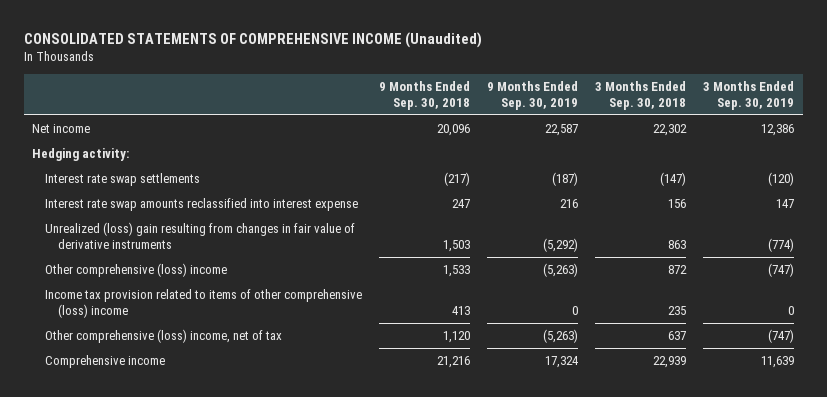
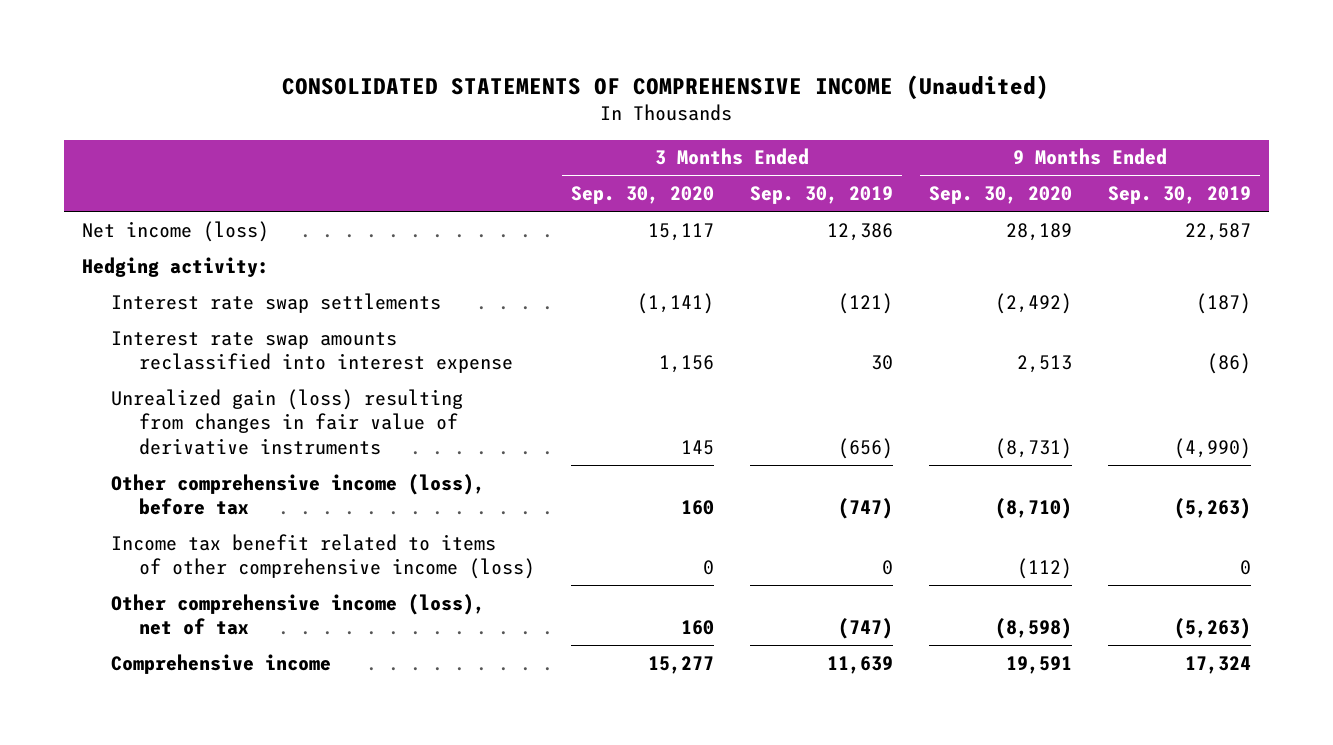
[379,81,471,110] 9 Months Ended Sep. 30, 2018 -> none
[595,81,687,110] 3 Months Ended Sep. 30, 2018 -> none
none -> [571,186,715,205] Sep. 30, 2020
none -> [928,186,1072,205] Sep. 30, 2020
[32,124,91,134] Net income -> [82,220,270,242] Net income (loss)
[768,172,795,187] (120) -> [838,292,894,314] (121)
[560,199,579,209] 216 -> [1206,353,1251,375] (86)
[776,199,795,209] 147 -> [871,355,894,371] 30
[45,222,356,249] Unrealized (loss) gain resulting from changes in fair value of derivative instruments -> [110,388,463,455] Unrealized gain (loss) resulting from changes in fair value of derivative instruments
[543,237,579,252] (5,292) -> [1173,437,1251,459] (4,990)
[768,237,795,252] (774) -> [838,437,894,459] (656)
[45,263,228,278] Other comprehensive (loss) income -> [110,473,485,516] Other comprehensive income (loss), before tax
[45,289,363,318] Income tax provision related to items of other comprehensive (loss) income -> [110,533,536,580] Income tax benefit related to items of other comprehensive income (loss)
[45,329,283,344] Other comprehensive (loss) income, net of tax -> [110,593,485,636] Other comprehensive income (loss), net of tax

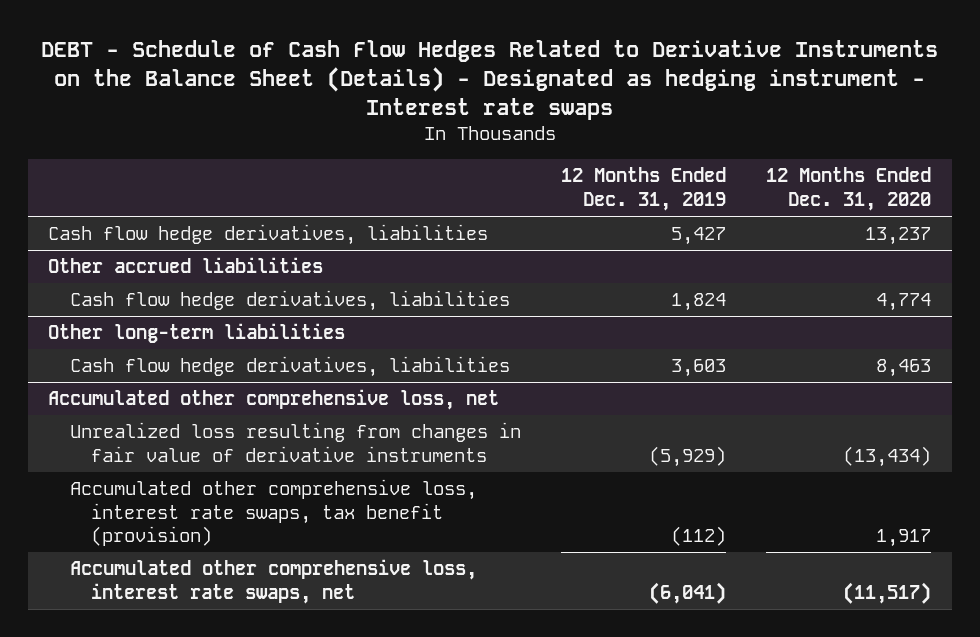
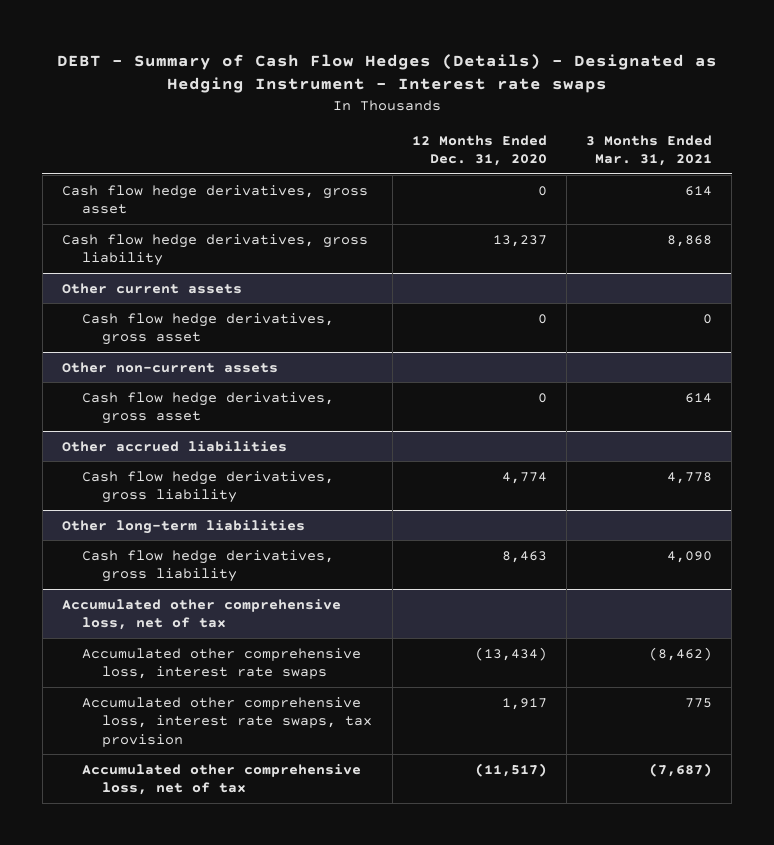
[40,39,938,121] DEBT - Schedule of Cash Flow Hedges Related to Derivative Instruments on the Balance Sheet (Details) - Designated as hedging instrument - Interest rate swaps -> [57,53,718,94] DEBT - Summary of Cash Flow Hedges (Details) - Designated as Hedging Instrument - Interest rate swaps
[561,167,727,211] 12 Months Ended Dec. 31, 2019 -> none
none -> [586,134,713,167] 3 Months Ended Mar. 31, 2021
[48,224,489,246] Cash flow hedge derivatives, liabilities -> [62,184,369,215] Cash flow hedge derivatives, gross asset
[865,227,932,246] 13,237 -> [537,185,547,196] 0
none -> [62,233,369,267] Cash flow hedge derivatives, gross liability
none -> [62,282,243,294] Other current assets
none -> [82,312,335,346] Cash flow hedge derivatives, gross asset
none -> [62,361,279,373] Other non-current assets
none -> [82,391,335,425] Cash flow hedge derivatives, gross asset
[69,290,510,312] Cash flow hedge derivatives, liabilities -> [82,470,335,504] Cash flow hedge derivatives, gross liability
[69,356,510,378] Cash flow hedge derivatives, liabilities -> [82,549,335,583] Cash flow hedge derivatives, gross liability
[48,389,500,411] Accumulated other comprehensive loss, net -> [62,598,342,631] Accumulated other comprehensive loss, net of tax
[69,422,521,462] Unrealized loss resulting from changes in fair value of derivative instruments -> [82,647,362,680] Accumulated other comprehensive loss, interest rate swaps
[69,479,477,547] Accumulated other comprehensive loss, interest rate swaps, tax benefit (provision) -> [82,696,373,747] Accumulated other comprehensive loss, interest rate swaps, tax provision
[69,559,477,604] Accumulated other comprehensive loss, interest rate swaps, net -> [82,763,362,796] Accumulated other comprehensive loss, net of tax

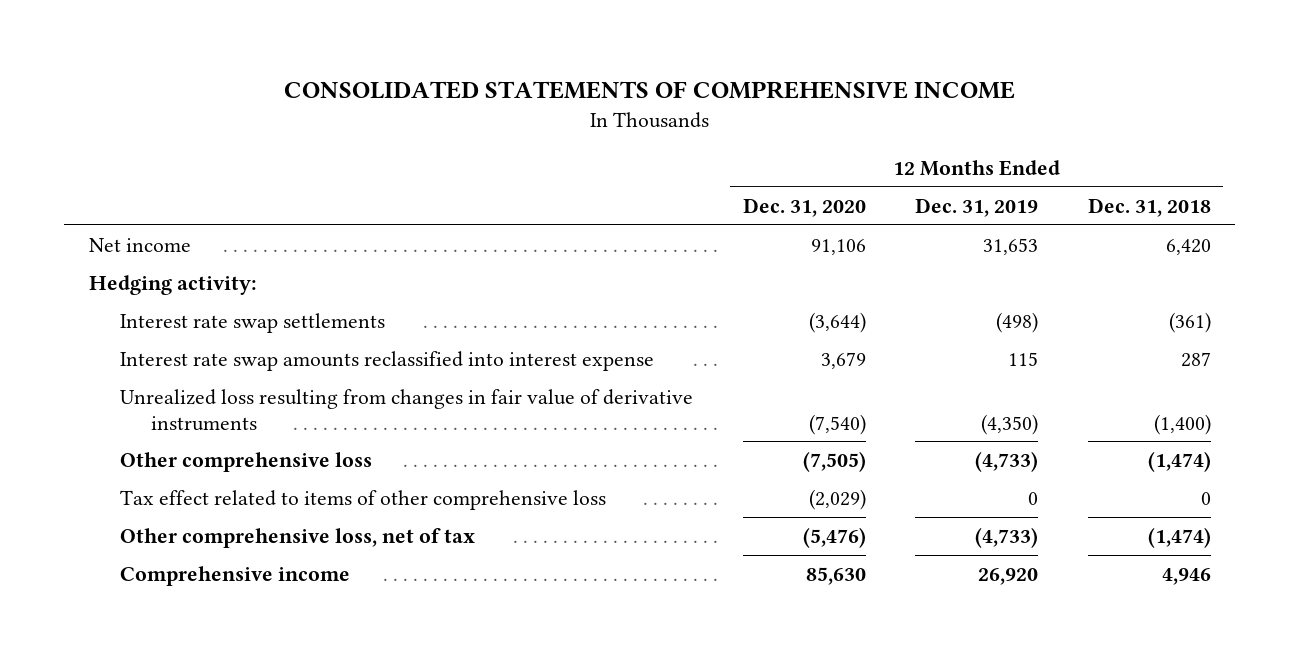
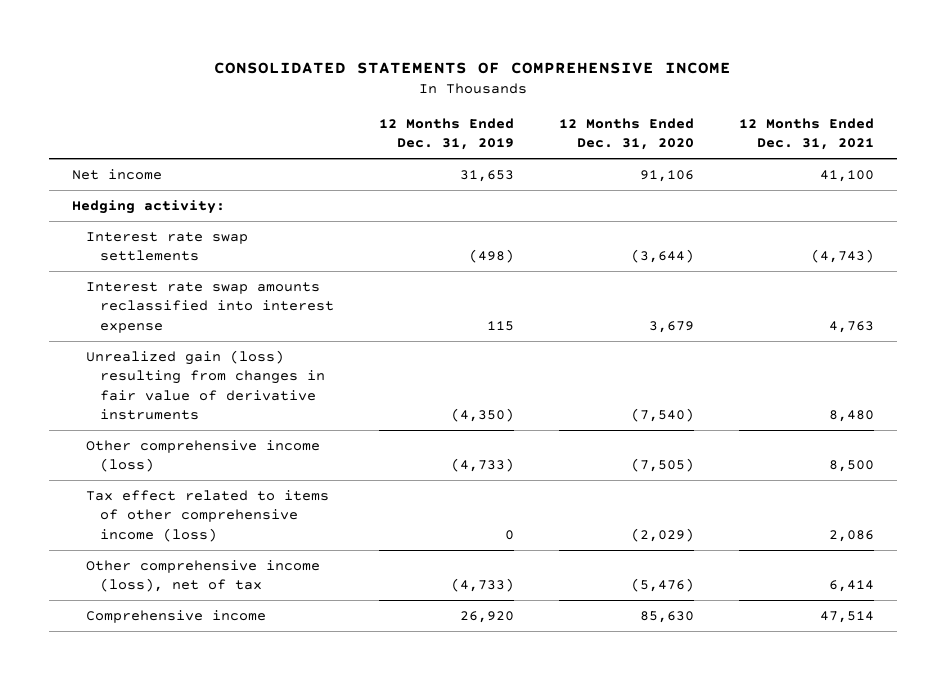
[1087,197,1211,217] Dec. 31, 2018 -> none
none -> [739,117,875,151] 12 Months Ended Dec. 31, 2021
[120,388,694,431] Unrealized loss resulting from changes in fair value of derivative instruments -> [85,349,325,421] Unrealized gain (loss) resulting from changes in fair value of derivative instruments
[120,451,373,472] Other comprehensive loss -> [85,439,320,473] Other comprehensive income (loss)
[120,489,607,510] Tax effect related to items of other comprehensive loss -> [85,489,329,542] Tax effect related to items of other comprehensive income (loss)
[120,527,476,548] Other comprehensive loss, net of tax -> [85,559,320,593] Other comprehensive income (loss), net of tax

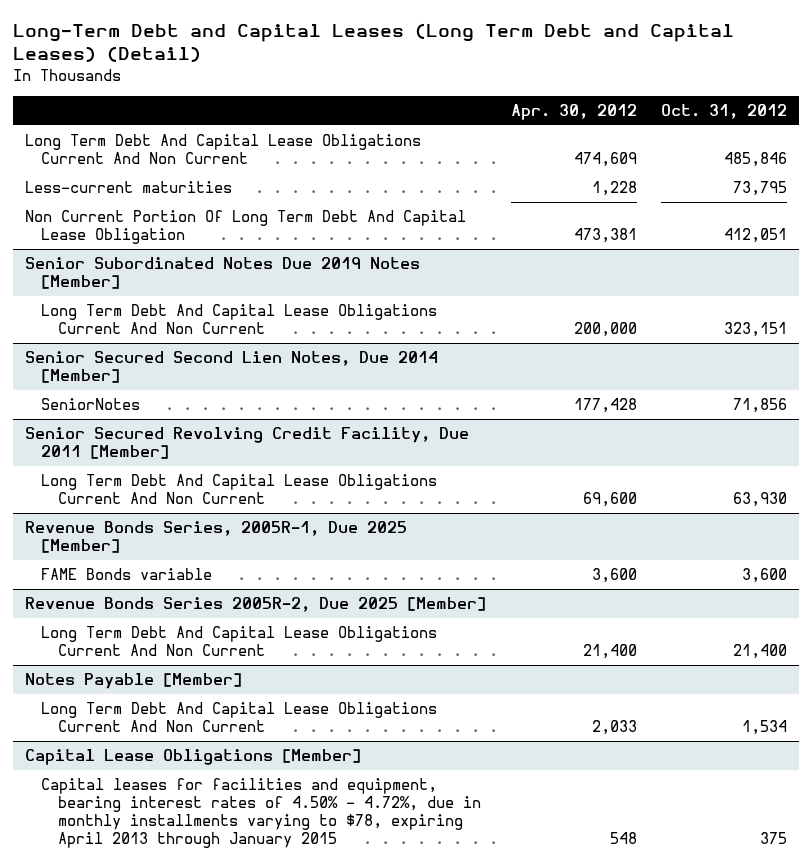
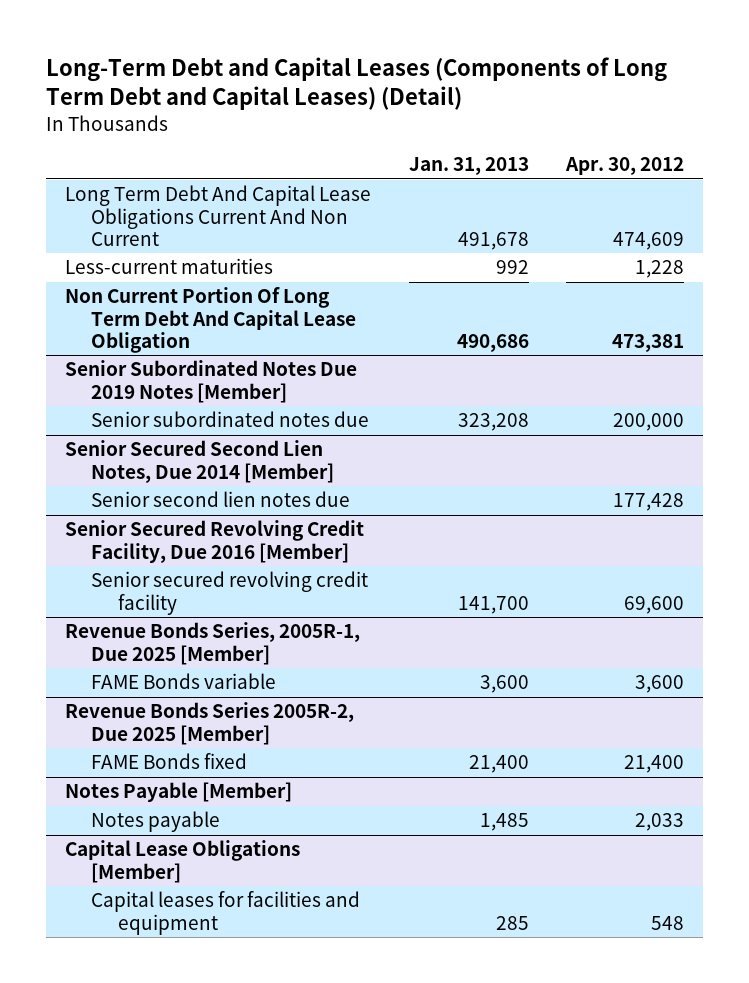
[12,22,734,63] Long-Term Debt and Capital Leases (Long Term Debt and Capital Leases) (Detail) -> [46,56,668,111] Long-Term Debt and Capital Leases (Components of Long Term Debt and Capital Leases) (Detail)
[661,104,788,120] Oct. 31, 2012 -> none
none -> [408,157,529,176] Jan. 31, 2013
[41,304,438,335] Long Term Debt And Capital Lease Obligations Current And Non Current -> [91,411,370,428] Senior subordinated notes due
[41,398,141,411] SeniorNotes -> [91,491,351,508] Senior second lien notes due
[25,427,470,460] Senior Secured Revolving Credit Facility, Due 2011 [Member] -> [64,520,364,563] Senior Secured Revolving Credit Facility, Due 2016 [Member]
[41,474,438,505] Long Term Debt And Capital Lease Obligations Current And Non Current -> [91,571,369,615] Senior secured revolving credit facility
[41,626,438,657] Long Term Debt And Capital Lease Obligations Current And Non Current -> [91,753,248,770] FAME Bonds fixed
[41,702,438,733] Long Term Debt And Capital Lease Obligations Current And Non Current -> [91,811,221,833] Notes payable
[41,778,481,848] Capital leases for facilities and equipment, bearing interest rates of 4.50% - 4.72%, due in monthly installments varying to $78, expiring April 2013 through January 2015 -> [91,891,361,935] Capital leases for facilities and equipment

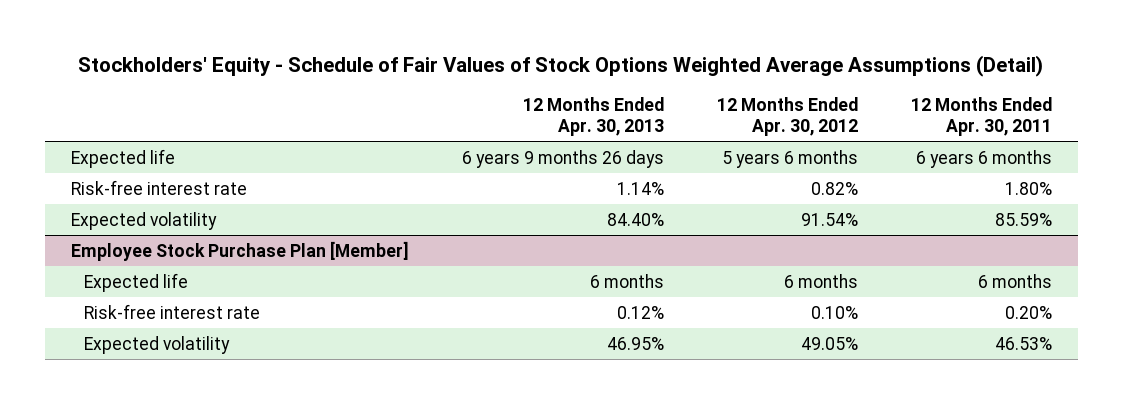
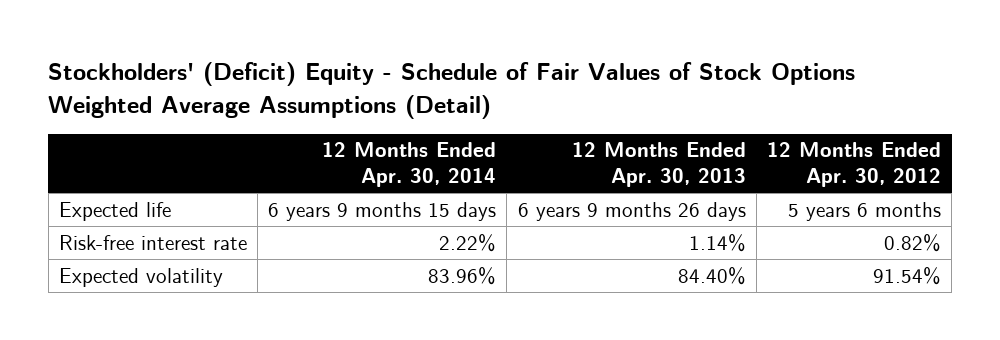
[78,55,1044,78] Stockholders' Equity - Schedule of Fair Values of Stock Options Weighted Average Assumptions (Detail) -> [48,62,856,119] Stockholders' (Deficit) Equity - Schedule of Fair Values of Stock Options Weighted Average Assumptions (Detail)
[910,97,1052,136] 12 Months Ended Apr. 30, 2011 -> none
none -> [322,142,497,187] 12 Months Ended Apr. 30, 2014
[71,240,410,261] Employee Stock Purchase Plan [Member] -> none
[84,272,189,292] Expected life -> none
[84,303,261,319] Risk-free interest rate -> none
[84,335,231,354] Expected volatility -> none

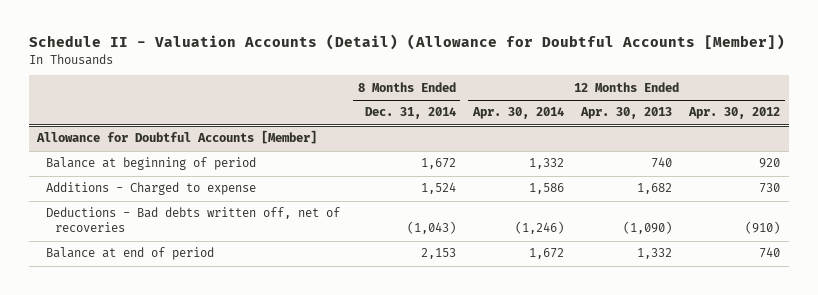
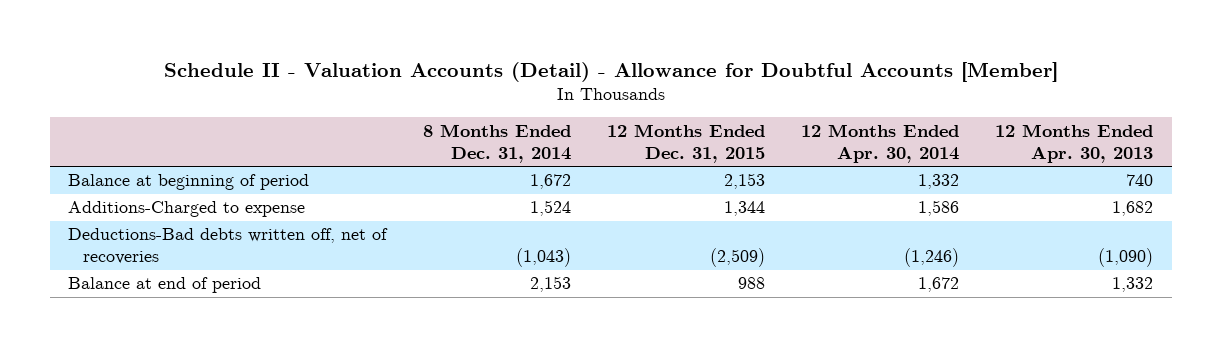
[28,34,785,51] Schedule II - Valuation Accounts (Detail) (Allowance for Doubtful Accounts [Member]) -> [163,61,1058,82] Schedule II - Valuation Accounts (Detail) - Allowance for Doubtful Accounts [Member]
[688,107,781,120] Apr. 30, 2012 -> none
none -> [606,123,765,163] 12 Months Ended Dec. 31, 2015
[36,130,318,145] Allowance for Doubtful Accounts [Member] -> none
[46,182,257,196] Additions - Charged to expense -> [68,201,306,218] Additions-Charged to expense
[46,207,341,233] Deductions - Bad debts written off, net of recoveries -> [68,228,389,265] Deductions-Bad debts written off, net of recoveries

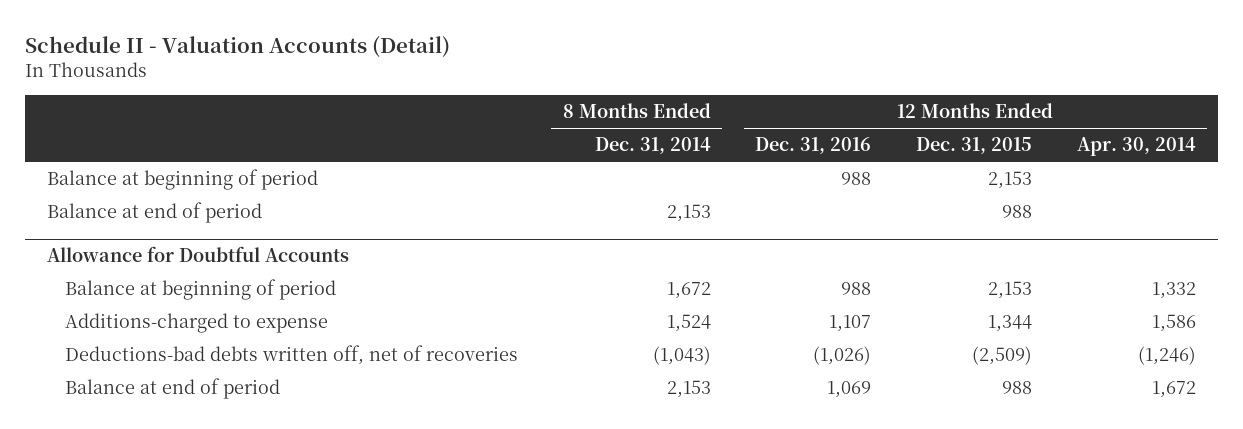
[163,61,1058,82] Schedule II - Valuation Accounts (Detail) - Allowance for Doubtful Accounts [Member] -> [24,35,450,58] Schedule II - Valuation Accounts (Detail)
[995,123,1154,163] 12 Months Ended Apr. 30, 2013 -> none
none -> [755,137,872,155] Dec. 31, 2016
none -> [47,169,319,191] Balance at beginning of period
none -> [47,202,263,224] Balance at end of period
none -> [47,246,350,263] Allowance for Doubtful Accounts
[68,201,306,218] Additions-Charged to expense -> [64,313,328,334] Additions-charged to expense
[68,228,389,265] Deductions-Bad debts written off, net of recoveries -> [64,345,518,366] Deductions-bad debts written off, net of recoveries

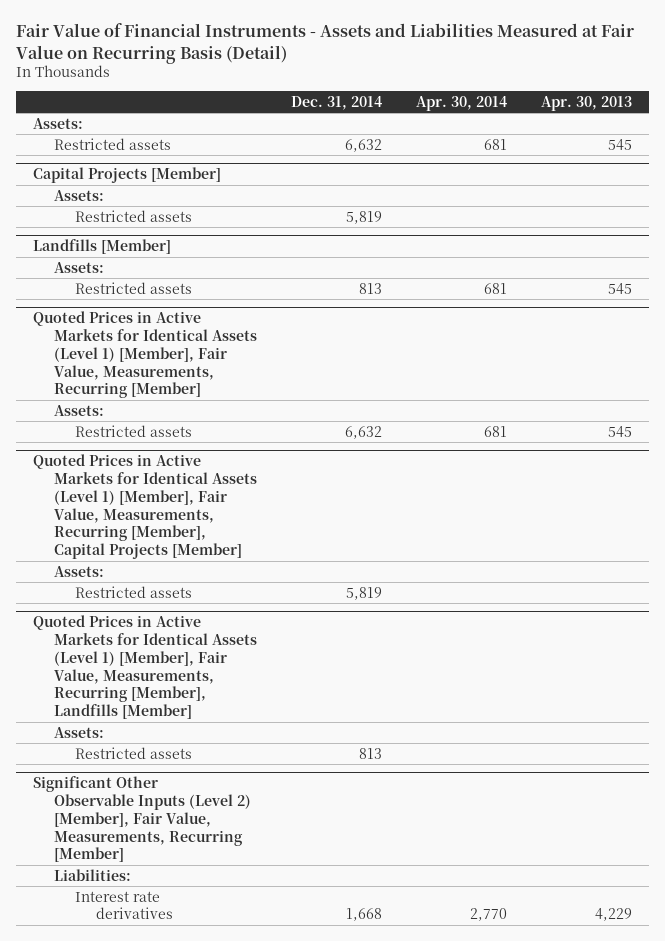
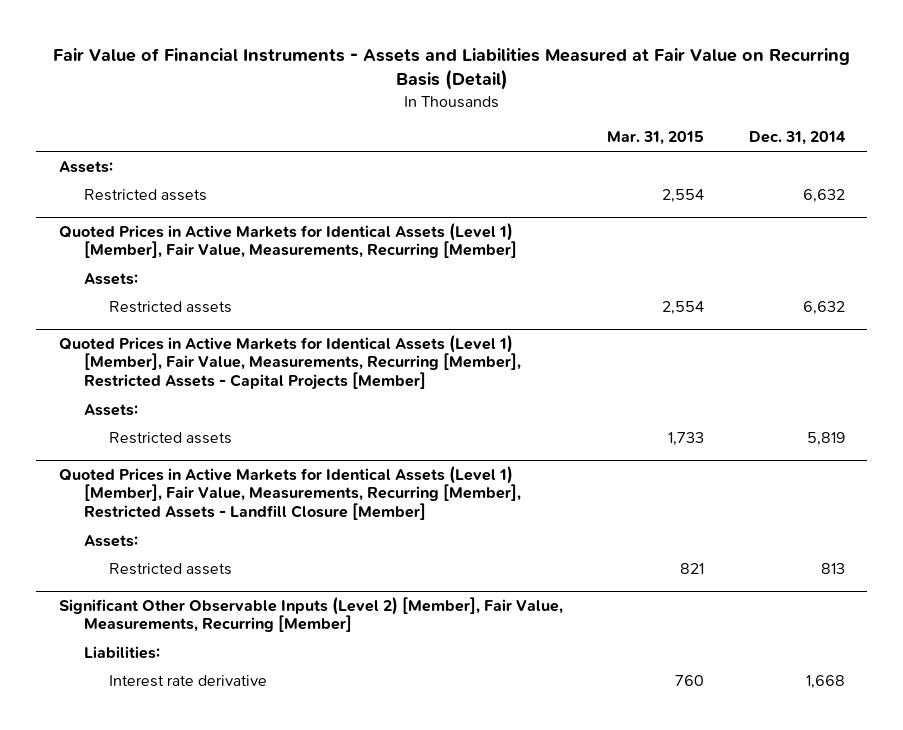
[415,95,507,111] Apr. 30, 2014 -> none
[541,95,633,111] Apr. 30, 2013 -> none
none -> [607,131,705,146] Mar. 31, 2015
[32,167,221,184] Capital Projects [Member] -> none
[53,189,104,201] Assets: -> none
[74,209,192,222] Restricted assets -> none
[32,239,171,255] Landfills [Member] -> none
[53,261,104,273] Assets: -> none
[74,281,192,294] Restricted assets -> none
[32,454,257,560] Quoted Prices in Active Markets for Identical Assets (Level 1) [Member], Fair Value, Measurements, Recurring [Member], Capital Projects [Member] -> [58,334,521,390] Quoted Prices in Active Markets for Identical Assets (Level 1) [Member], Fair Value, Measurements, Recurring [Member], Restricted Assets - Capital Projects [Member]
[32,615,257,720] Quoted Prices in Active Markets for Identical Assets (Level 1) [Member], Fair Value, Measurements, Recurring [Member], Landfills [Member] -> [58,465,521,520] Quoted Prices in Active Markets for Identical Assets (Level 1) [Member], Fair Value, Measurements, Recurring [Member], Restricted Assets - Landfill Closure [Member]
[74,890,173,920] Interest rate derivatives -> [108,674,267,687] Interest rate derivative

